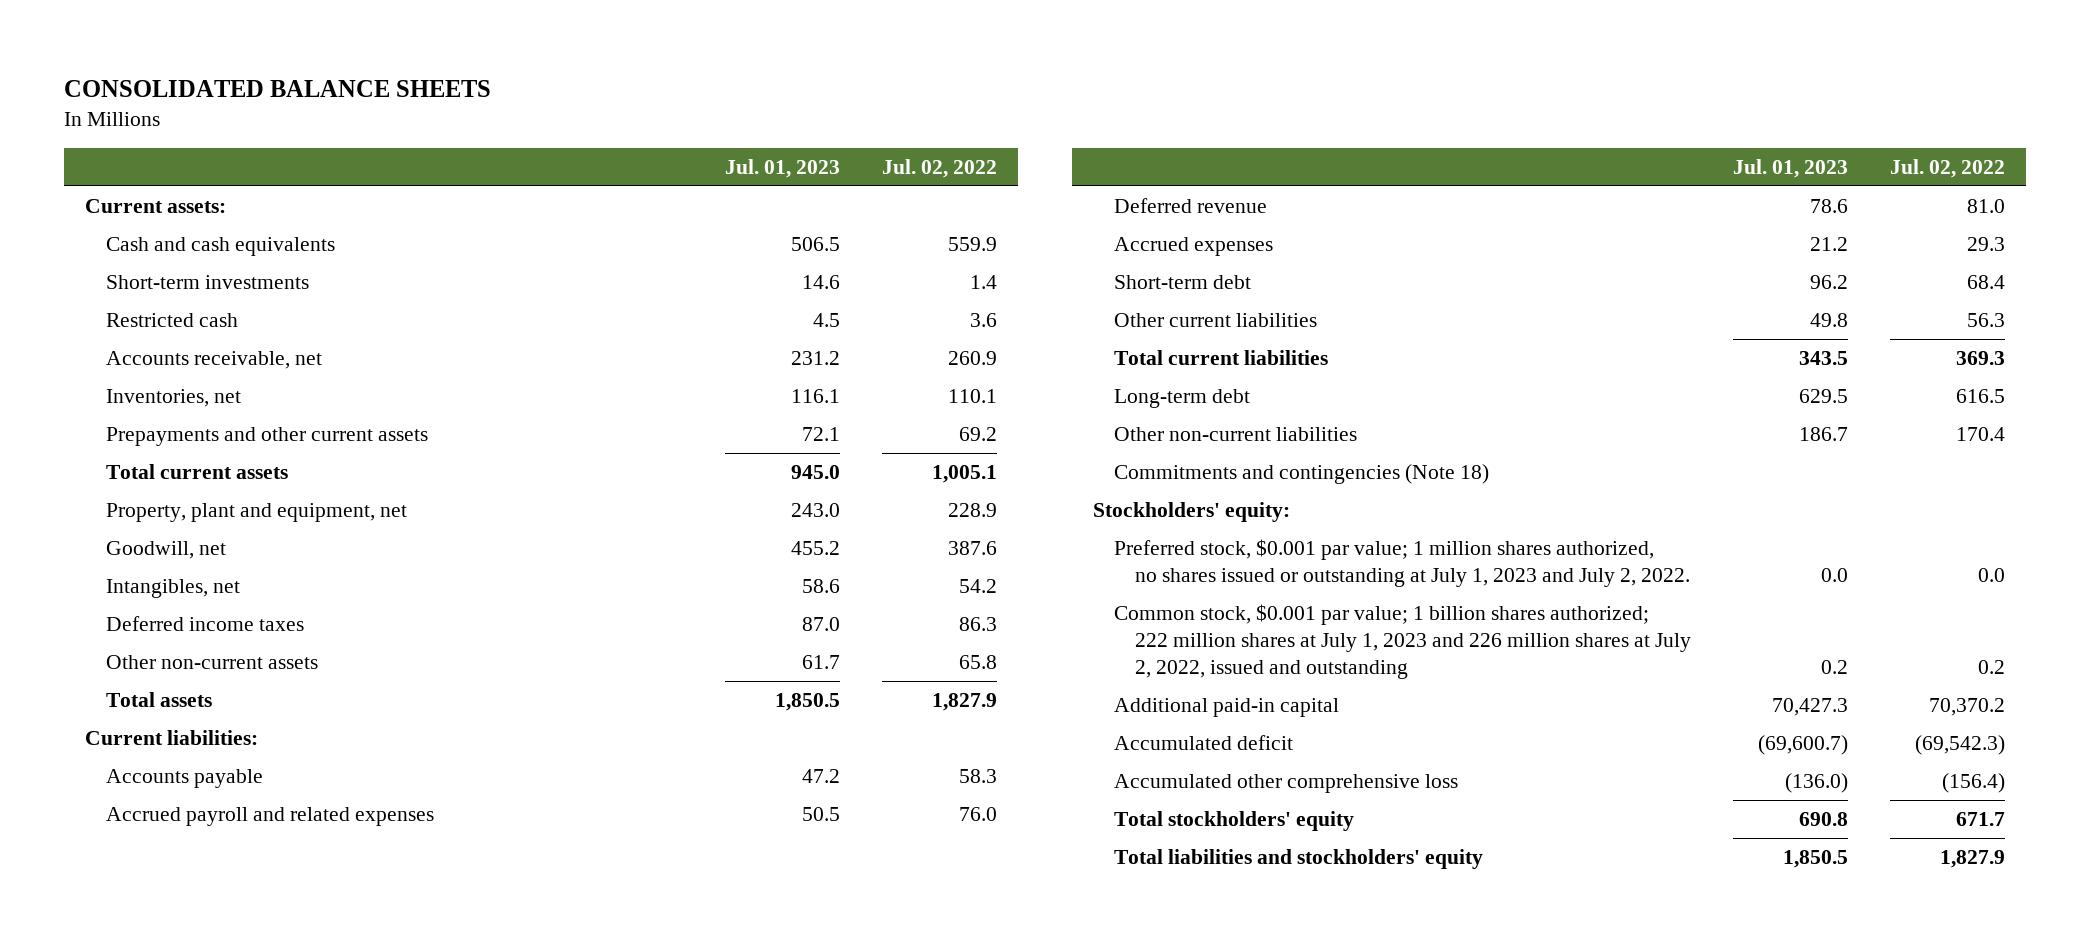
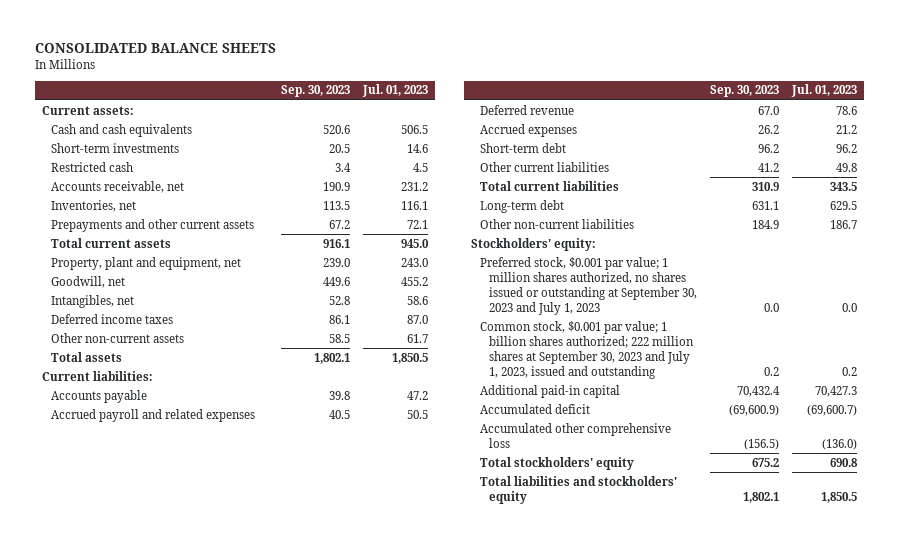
[882,158,998,178] Jul. 02, 2022 -> none
none -> [281,85,351,98] Sep. 30, 2023
[1114,464,1490,485] Commitments and contingencies (Note 18) -> none
[1114,539,1691,587] Preferred stock, $0.001 par value; 1 million shares authorized, no shares issued or outstanding at July 1, 2023 and July 2, 2022. -> [480,256,698,315] Preferred stock, $0.001 par value; 1 million shares authorized, no shares issued or outstanding at September 30, 2023 and July 1, 2023
[1114,604,1692,679] Common stock, $0.001 par value; 1 billion shares authorized; 222 million shares at July 1, 2023 and 226 million shares at July 2, 2022, issued and outstanding -> [480,320,695,379] Common stock, $0.001 par value; 1 billion shares authorized; 222 million shares at September 30, 2023 and July 1, 2023, issued and outstanding

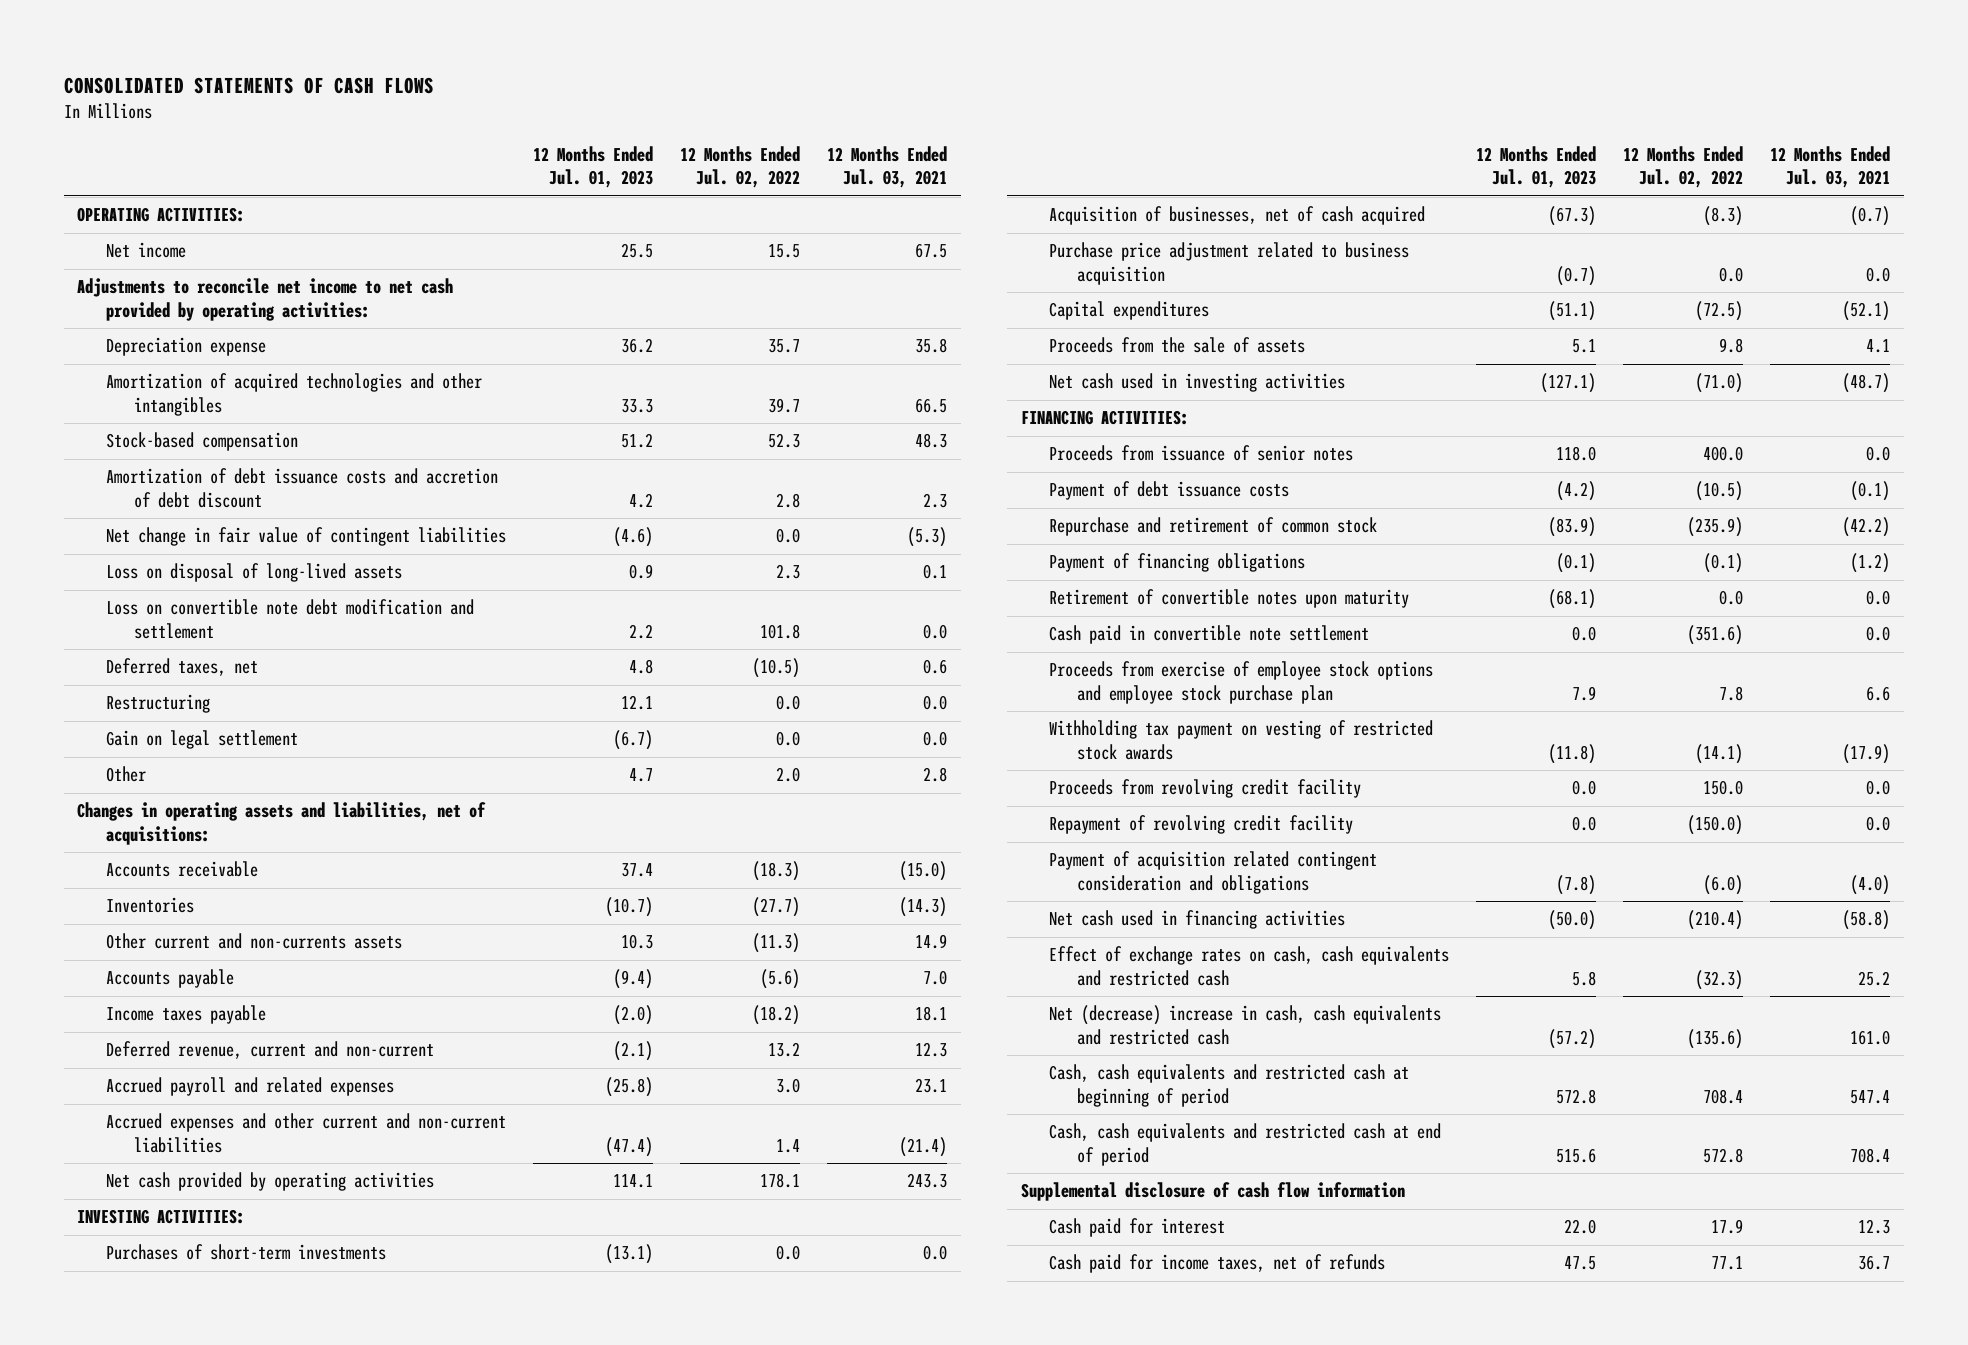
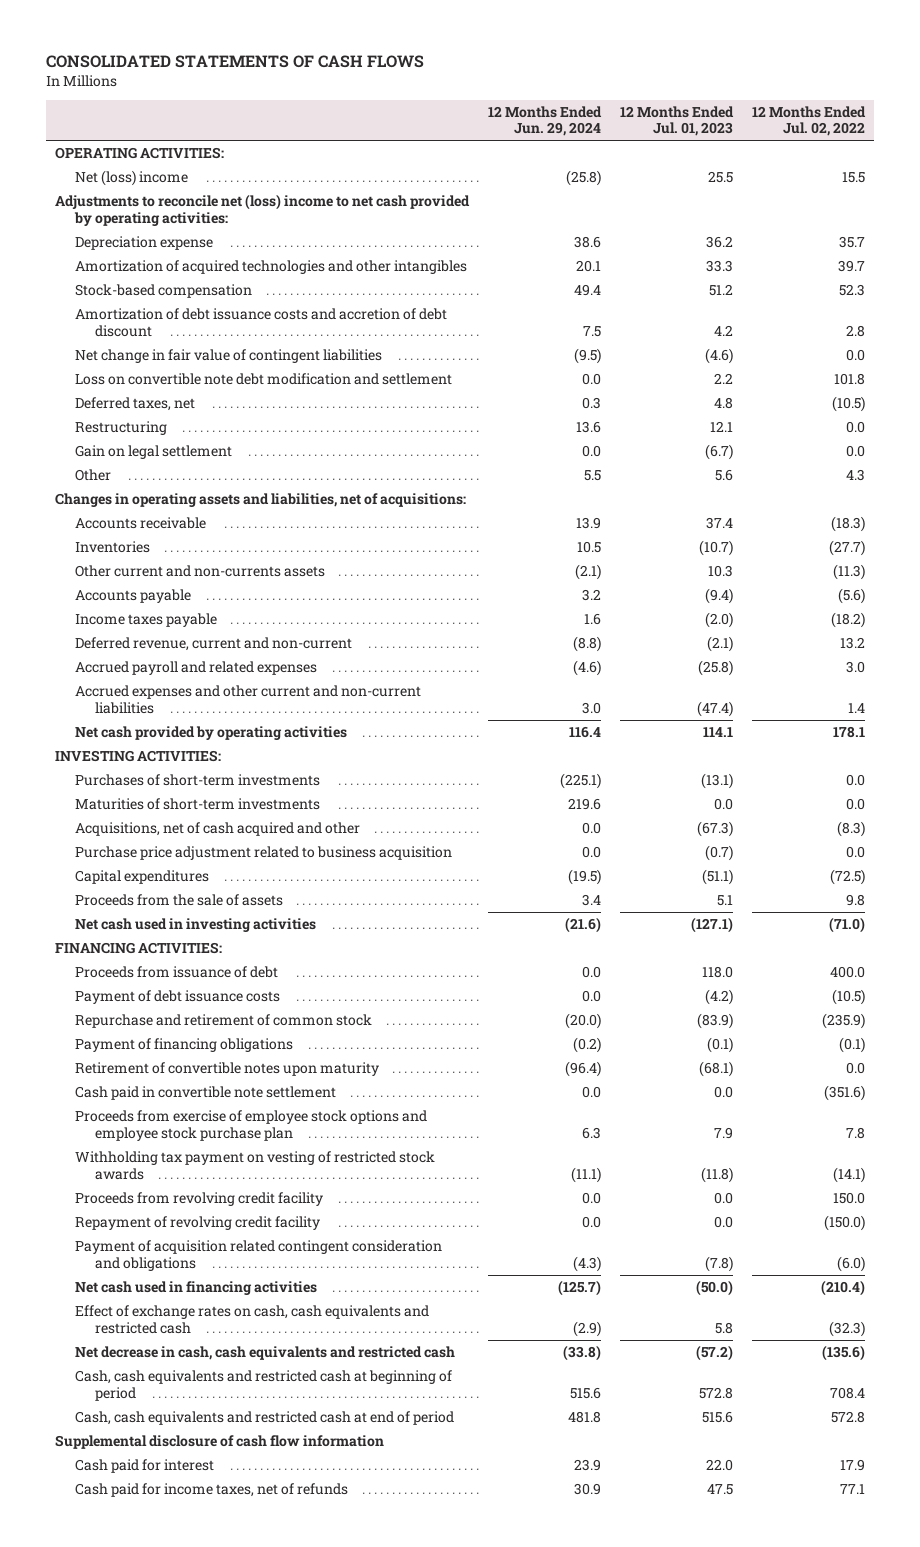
[826,145,947,189] 12 Months Ended Jul. 03, 2021 -> none
none -> [488,105,603,137] 12 Months Ended Jun. 29, 2024
[105,242,186,259] Net income -> [74,170,188,187] Net (loss) income
[77,278,454,321] Adjustments to reconcile net income to net cash provided by operating activities: -> [55,194,471,226] Adjustments to reconcile net (loss) income to net cash provided by operating activities:
[105,563,402,583] Loss on disposal of long-lived assets -> none
[628,768,653,783] 4.7 -> [715,469,734,482] 5.6
[775,767,800,783] 2.0 -> [845,469,865,482] 4.3
none -> [74,798,320,811] Maturities of short-term investments
[1049,206,1426,226] Acquisition of businesses, net of cash acquired -> [74,822,360,837] Acquisitions, net of cash acquired and other
[1049,445,1354,462] Proceeds from issuance of senior notes -> [74,966,278,979] Proceeds from issuance of debt
[1049,1005,1442,1045] Net (decrease) increase in cash, cash equivalents and restricted cash -> [74,1346,455,1361] Net decrease in cash, cash equivalents and restricted cash

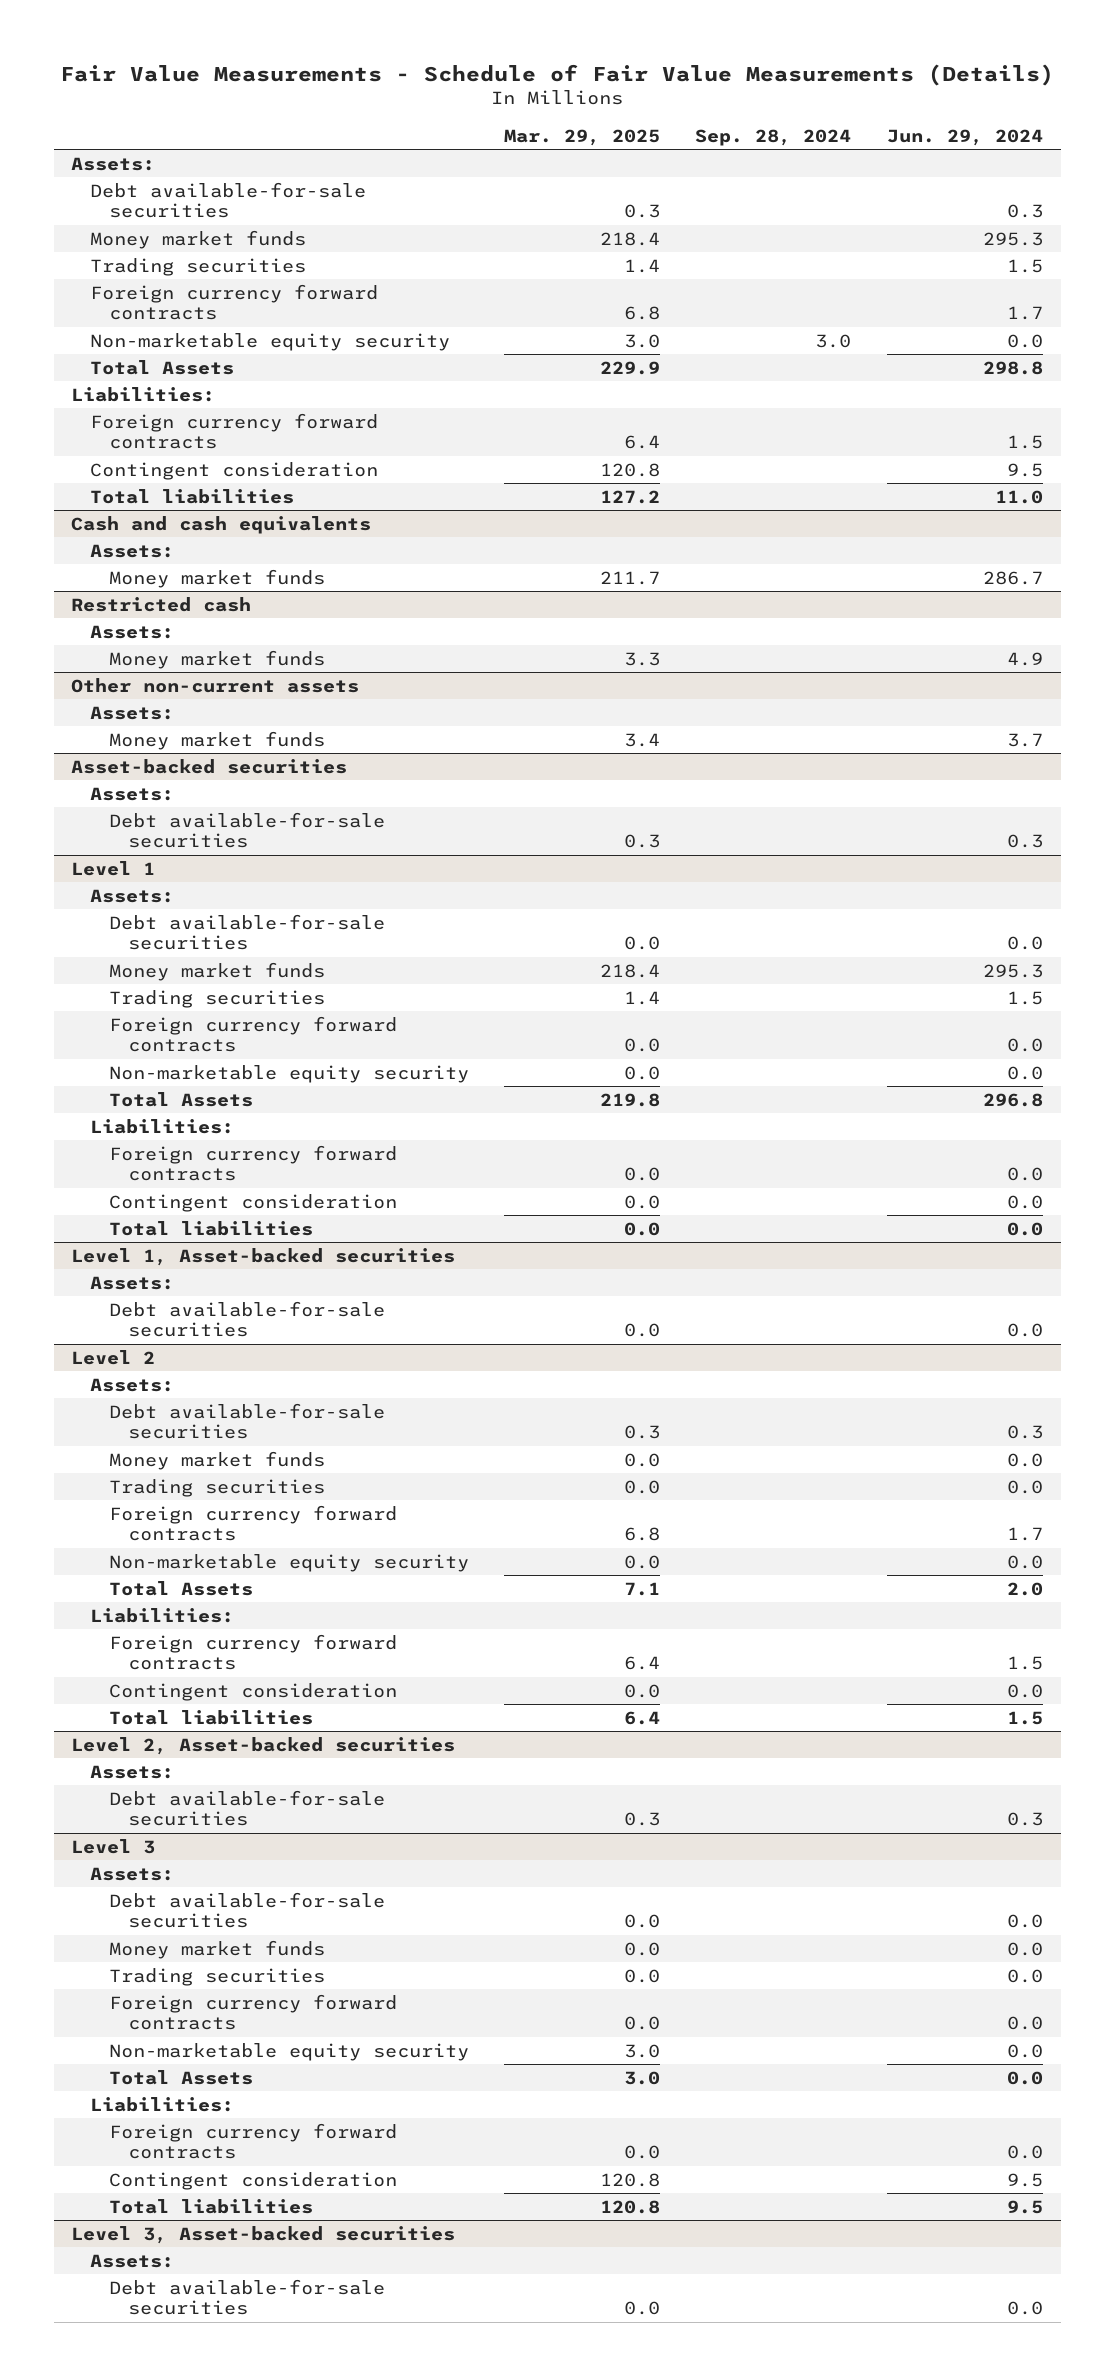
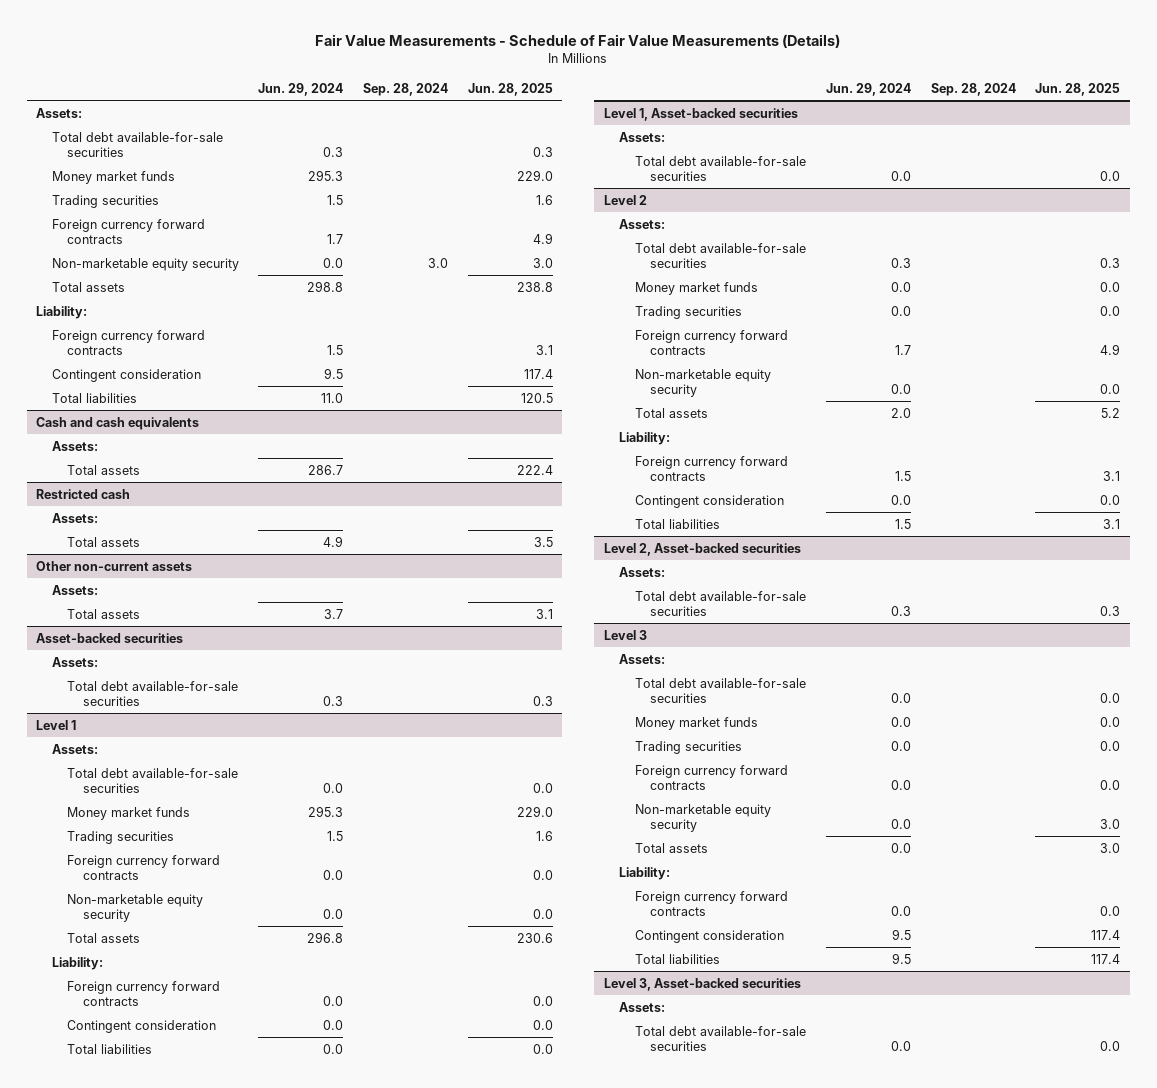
[504,128,661,146] Mar. 29, 2025 -> none
none -> [467,82,553,96] Jun. 28, 2025
[90,181,367,219] Debt available-for-sale securities -> [51,131,223,157] Total debt available-for-sale securities
[90,359,235,375] Total Assets -> [51,281,125,292] Total assets
[71,386,216,402] Liabilities: -> [36,305,88,319] Liability:
[108,568,325,588] Money market funds -> [67,464,141,475] Total assets
[108,649,325,669] Money market funds -> none
none -> [67,536,141,547] Total assets
[108,730,325,750] Money market funds -> none
none -> [67,608,141,619] Total assets
[108,811,385,849] Debt available-for-sale securities -> [67,680,239,706] Total debt available-for-sale securities
[108,913,385,951] Debt available-for-sale securities -> [67,767,239,793] Total debt available-for-sale securities
[108,1091,253,1107] Total Assets -> [67,932,141,943] Total assets
[90,1118,235,1134] Liabilities: -> [51,956,103,970] Liability:
[108,1300,385,1338] Debt available-for-sale securities -> [634,155,806,181] Total debt available-for-sale securities
[108,1402,385,1440] Debt available-for-sale securities -> [634,242,806,268] Total debt available-for-sale securities
[108,1580,253,1596] Total Assets -> [634,407,708,418] Total assets
[90,1607,235,1623] Liabilities: -> [619,431,671,445] Liability:
[108,1789,385,1827] Debt available-for-sale securities -> [634,590,806,616] Total debt available-for-sale securities
[108,1891,385,1929] Debt available-for-sale securities -> [634,677,806,703] Total debt available-for-sale securities
[108,2069,253,2085] Total Assets -> [634,842,708,853] Total assets
[90,2096,235,2112] Liabilities: -> [619,866,671,880] Liability:
[108,2278,385,2316] Debt available-for-sale securities -> [634,1025,806,1051] Total debt available-for-sale securities

